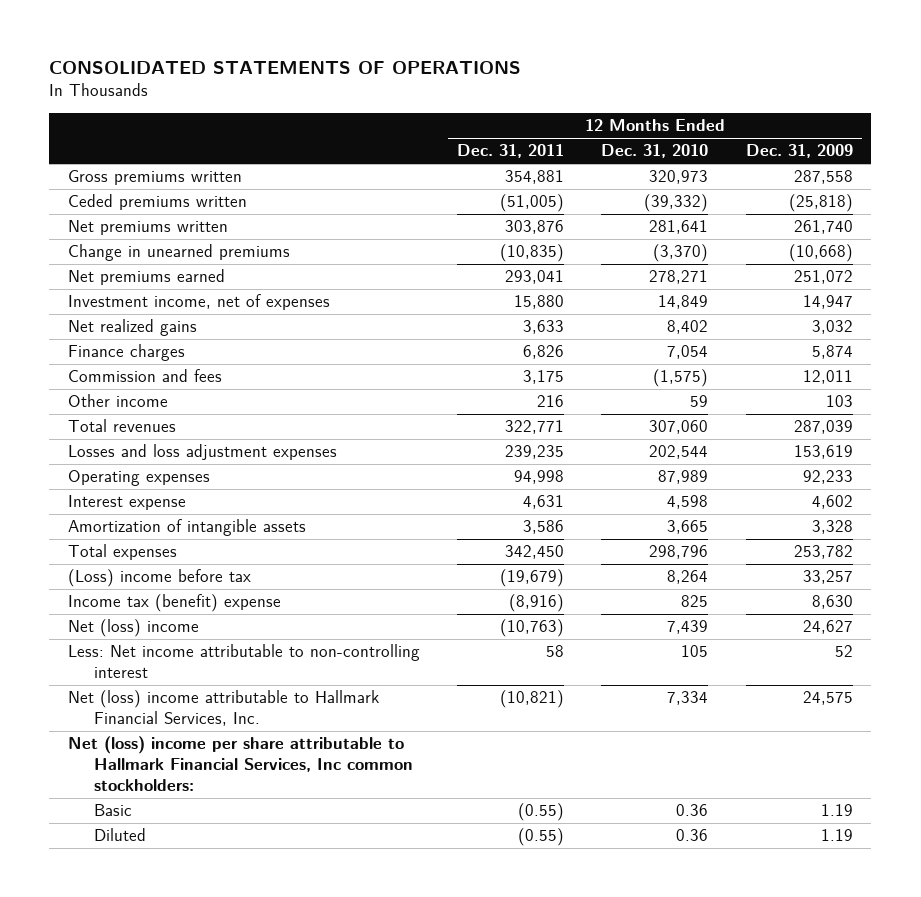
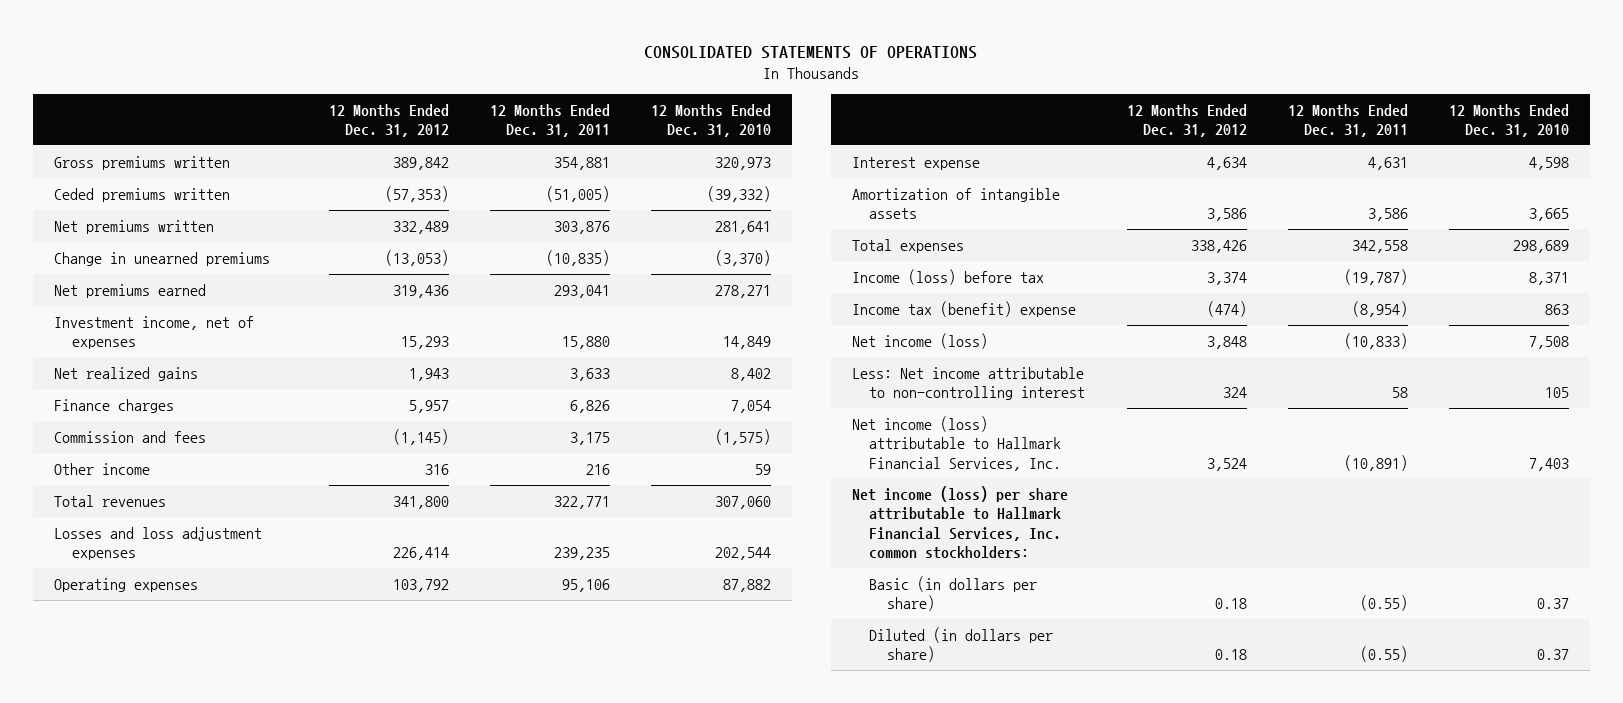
[745,144,853,159] Dec. 31, 2009 -> none
none -> [328,103,449,138] 12 Months Ended Dec. 31, 2012
[514,470,565,485] 94,998 -> [562,578,611,592] 95,106
[658,470,709,485] 87,989 -> [723,578,772,592] 87,882
[505,545,565,560] 342,450 -> [1351,239,1408,253] 342,558
[649,545,709,560] 298,796 -> [1513,239,1570,253] 298,689
[67,569,251,588] (Loss) income before tax -> [851,268,1044,285] Income (loss) before tax
[500,569,565,588] (19,679) -> [1343,268,1408,285] (19,787)
[667,570,709,585] 8,264 -> [1529,271,1570,285] 8,371
[509,594,565,613] (8,916) -> [1351,300,1408,317] (8,954)
[681,595,709,608] 825 -> [1545,303,1570,315] 863
[67,619,199,638] Net (loss) income -> [851,332,988,349] Net income (loss)
[500,619,565,638] (10,763) -> [1343,332,1408,349] (10,833)
[667,620,709,635] 7,439 -> [1529,335,1570,349] 7,508
[67,690,379,727] Net (loss) income attributable to Hallmark Financial Services, Inc. -> [851,415,1062,471] Net income (loss) attributable to Hallmark Financial Services, Inc.
[500,690,565,709] (10,821) -> [1343,454,1408,471] (10,891)
[667,691,709,706] 7,334 -> [1529,457,1570,471] 7,403
[67,736,413,792] Net (loss) income per share attributable to Hallmark Financial Services, Inc common stockholders: -> [851,485,1068,560] Net income (loss) per share attributable to Hallmark Financial Services, Inc. common stockholders:
[93,804,132,817] Basic -> [869,575,1038,612] Basic (in dollars per share)
[676,804,709,817] 0.36 -> [1537,598,1570,610] 0.37
[93,828,146,842] Diluted -> [869,626,1054,663] Diluted (in dollars per share)
[676,829,709,842] 0.36 -> [1537,649,1570,661] 0.37

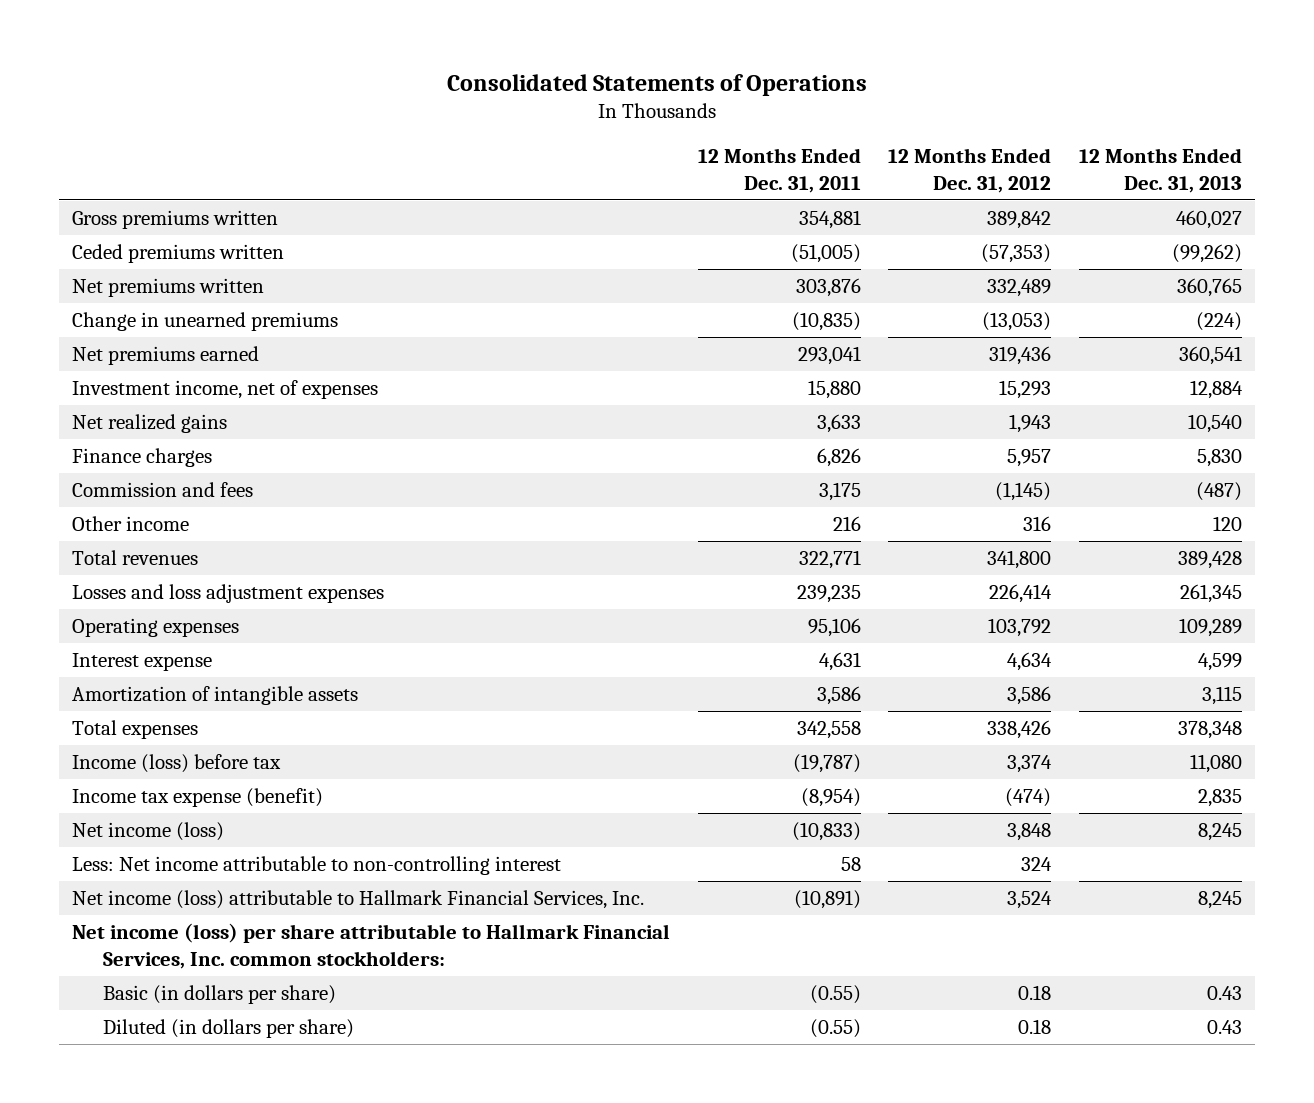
[644,46,978,60] CONSOLIDATED STATEMENTS OF OPERATIONS -> [447,73,868,96] Consolidated Statements of Operations
[651,103,772,138] 12 Months Ended Dec. 31, 2010 -> none
none -> [1078,148,1242,193] 12 Months Ended Dec. 31, 2013
[851,300,1076,317] Income tax (benefit) expense -> [72,788,324,808] Income tax expense (benefit)

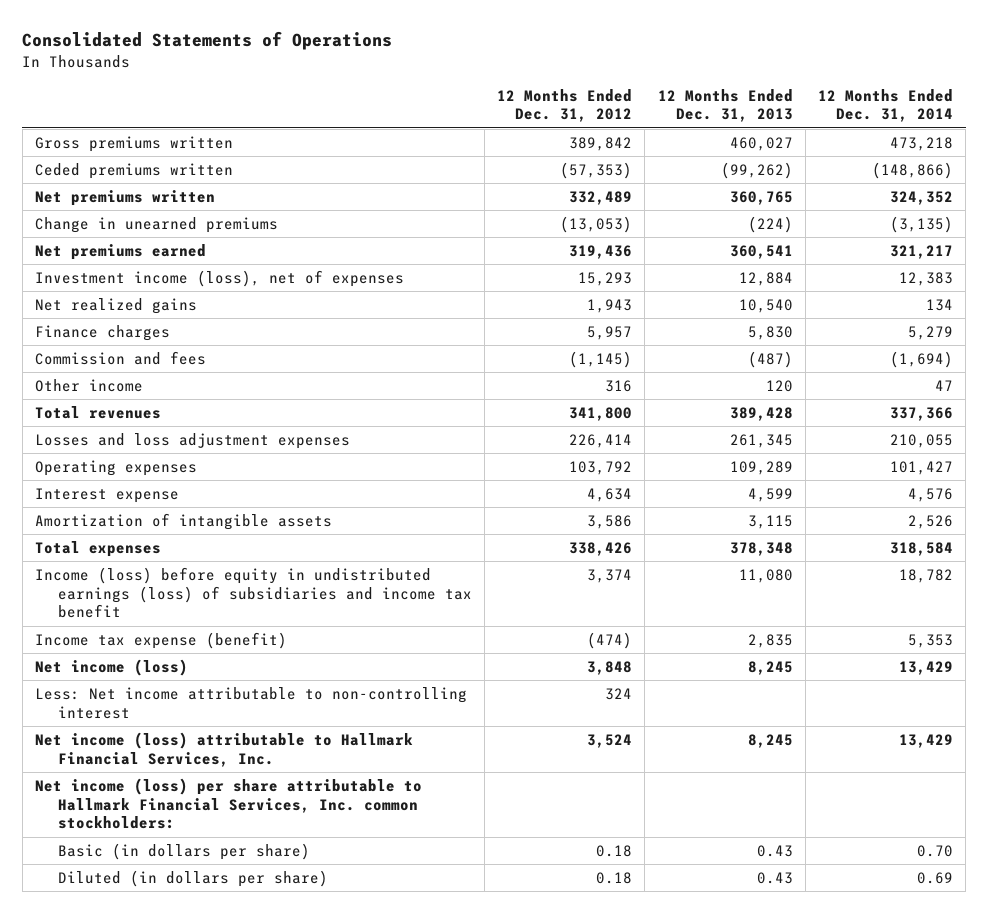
[697,148,861,193] 12 Months Ended Dec. 31, 2011 -> none
none -> [818,88,954,123] 12 Months Ended Dec. 31, 2014
[72,380,379,400] Investment income, net of expenses -> [35,270,405,288] Investment income (loss), net of expenses
[72,754,282,774] Income (loss) before tax -> [35,567,472,619] Income (loss) before equity in undistributed earnings (loss) of subsidiaries and income tax benefit

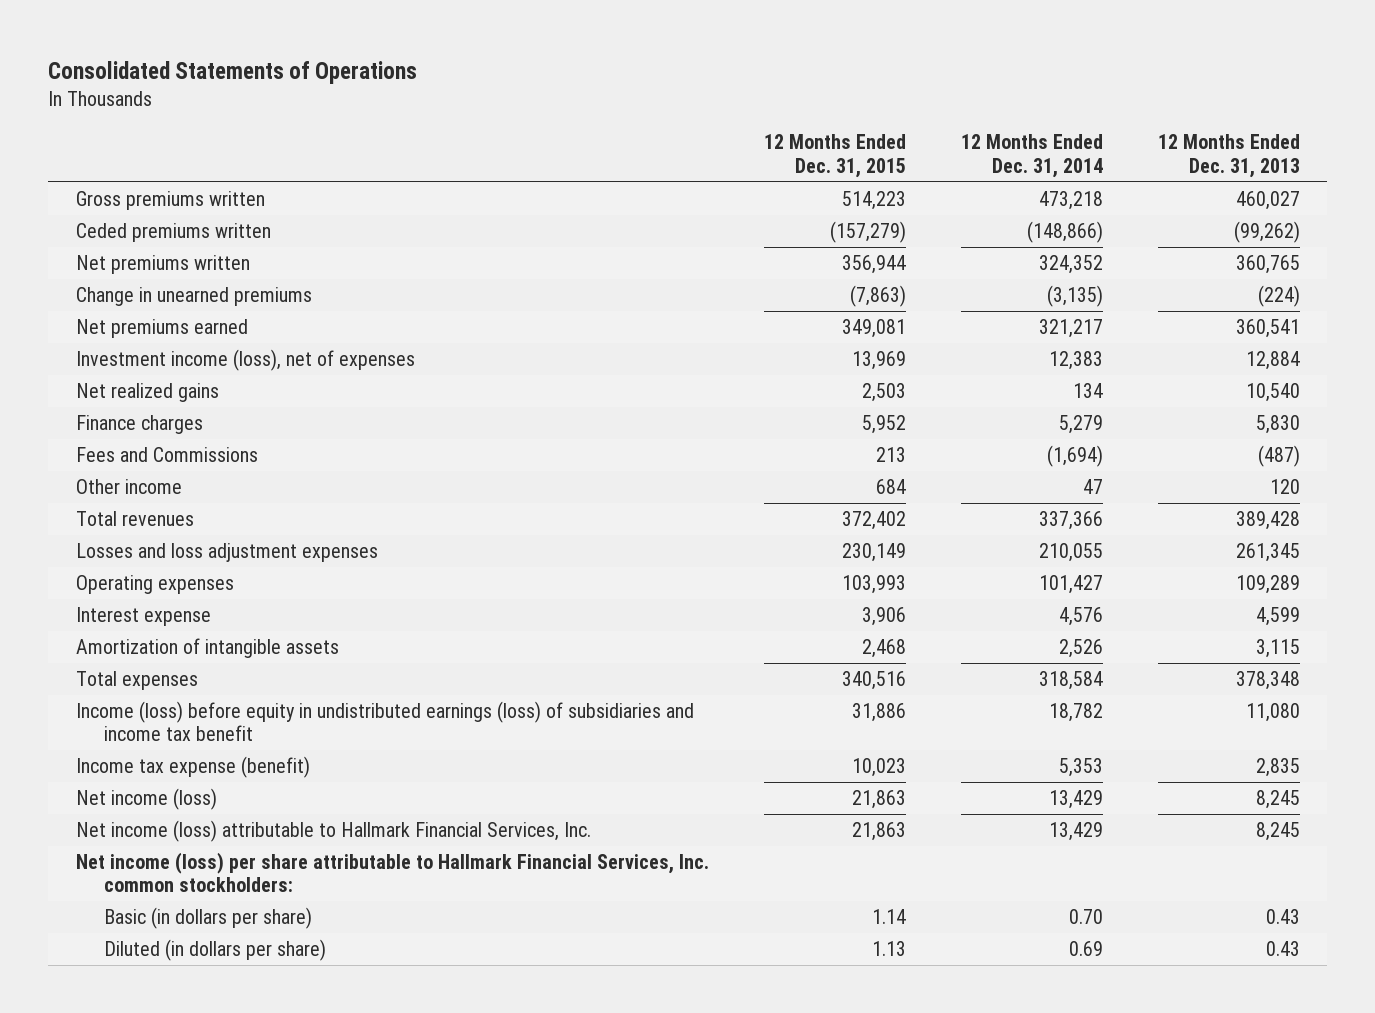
[497,88,633,123] 12 Months Ended Dec. 31, 2012 -> none
none -> [763,134,906,178] 12 Months Ended Dec. 31, 2015
[35,351,207,366] Commission and fees -> [75,446,258,462] Fees and Commissions
[35,687,468,719] Less: Net income attributable to non-controlling interest -> none

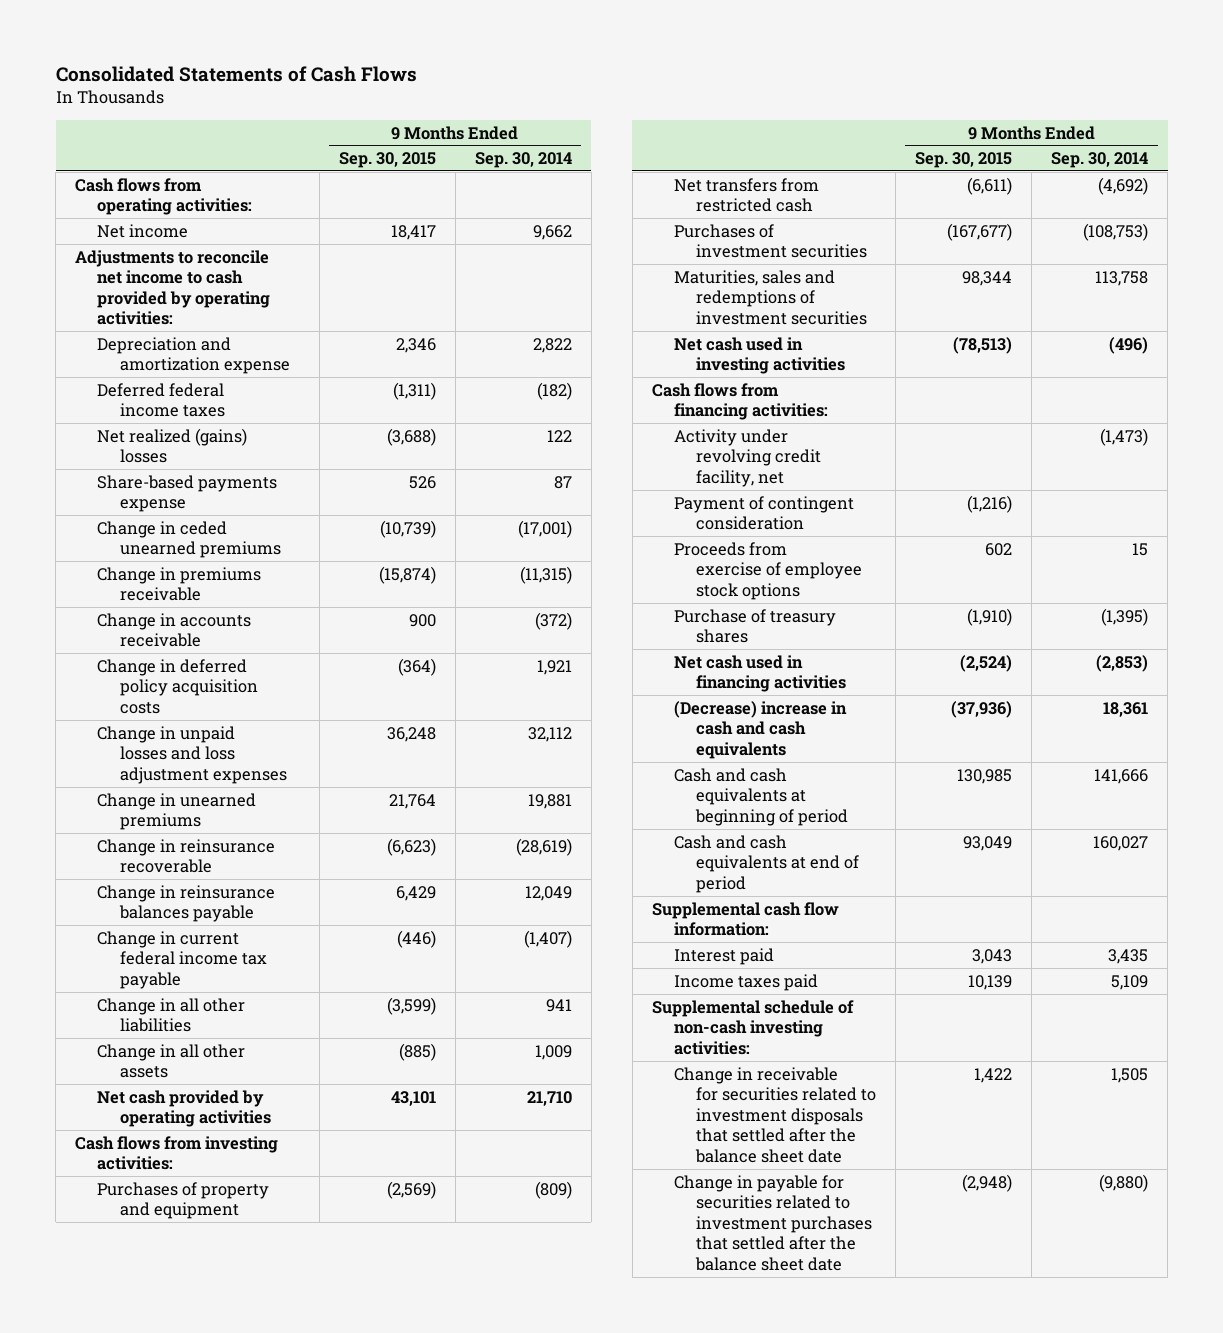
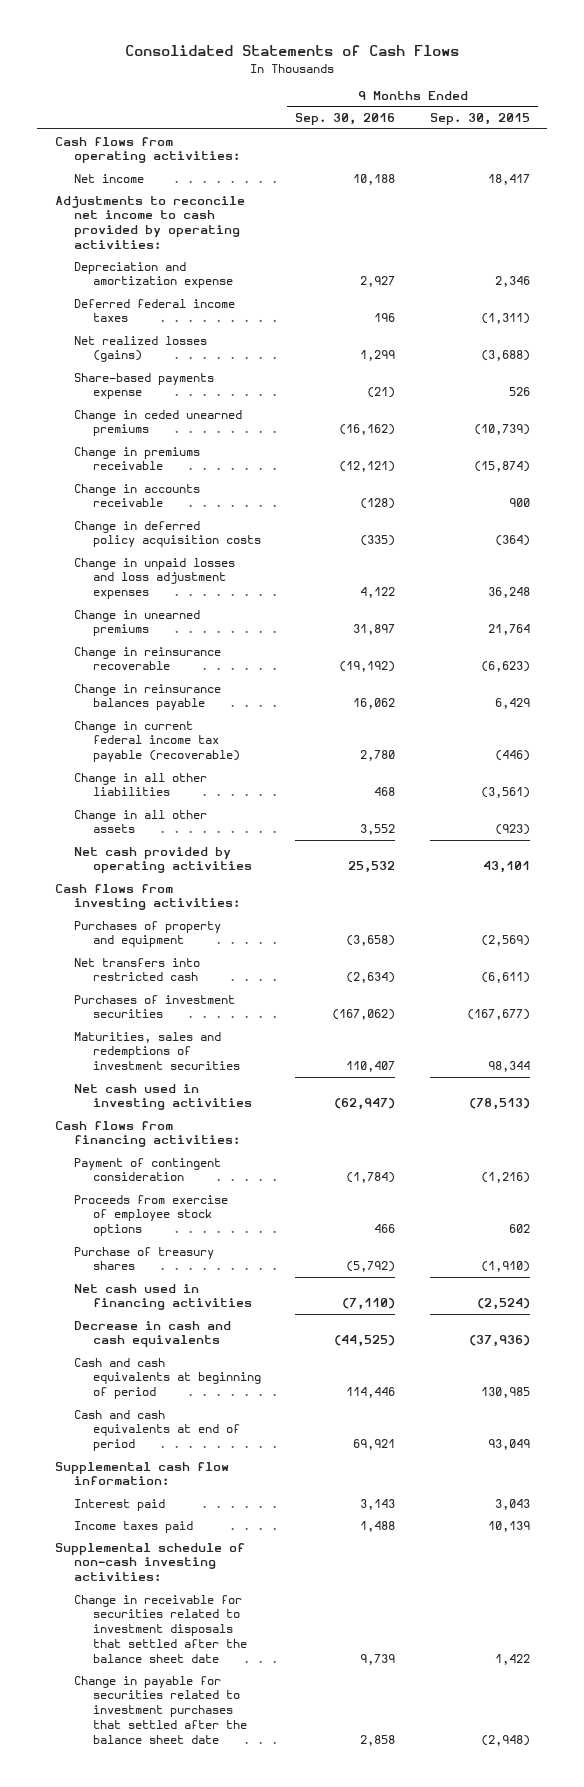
[474,152,572,169] Sep. 30, 2014 -> none
none -> [295,113,396,126] Sep. 30, 2016
[97,427,248,464] Net realized (gains) losses -> [73,335,207,363] Net realized losses (gains)
[97,930,267,989] Change in current federal income tax payable -> [73,720,241,763] Change in current federal income tax payable (recoverable)
[386,996,436,1015] (3,599) -> [480,787,530,799] (3,561)
[398,1042,436,1061] (885) -> [494,824,530,836] (923)
[673,177,819,213] Net transfers from restricted cash -> [73,957,200,982] Net transfers into restricted cash
[673,428,822,487] Activity under revolving credit facility, net -> none
[673,700,847,759] (Decrease) increase in cash and cash equivalents -> [73,1320,231,1348] Decrease in cash and cash equivalents

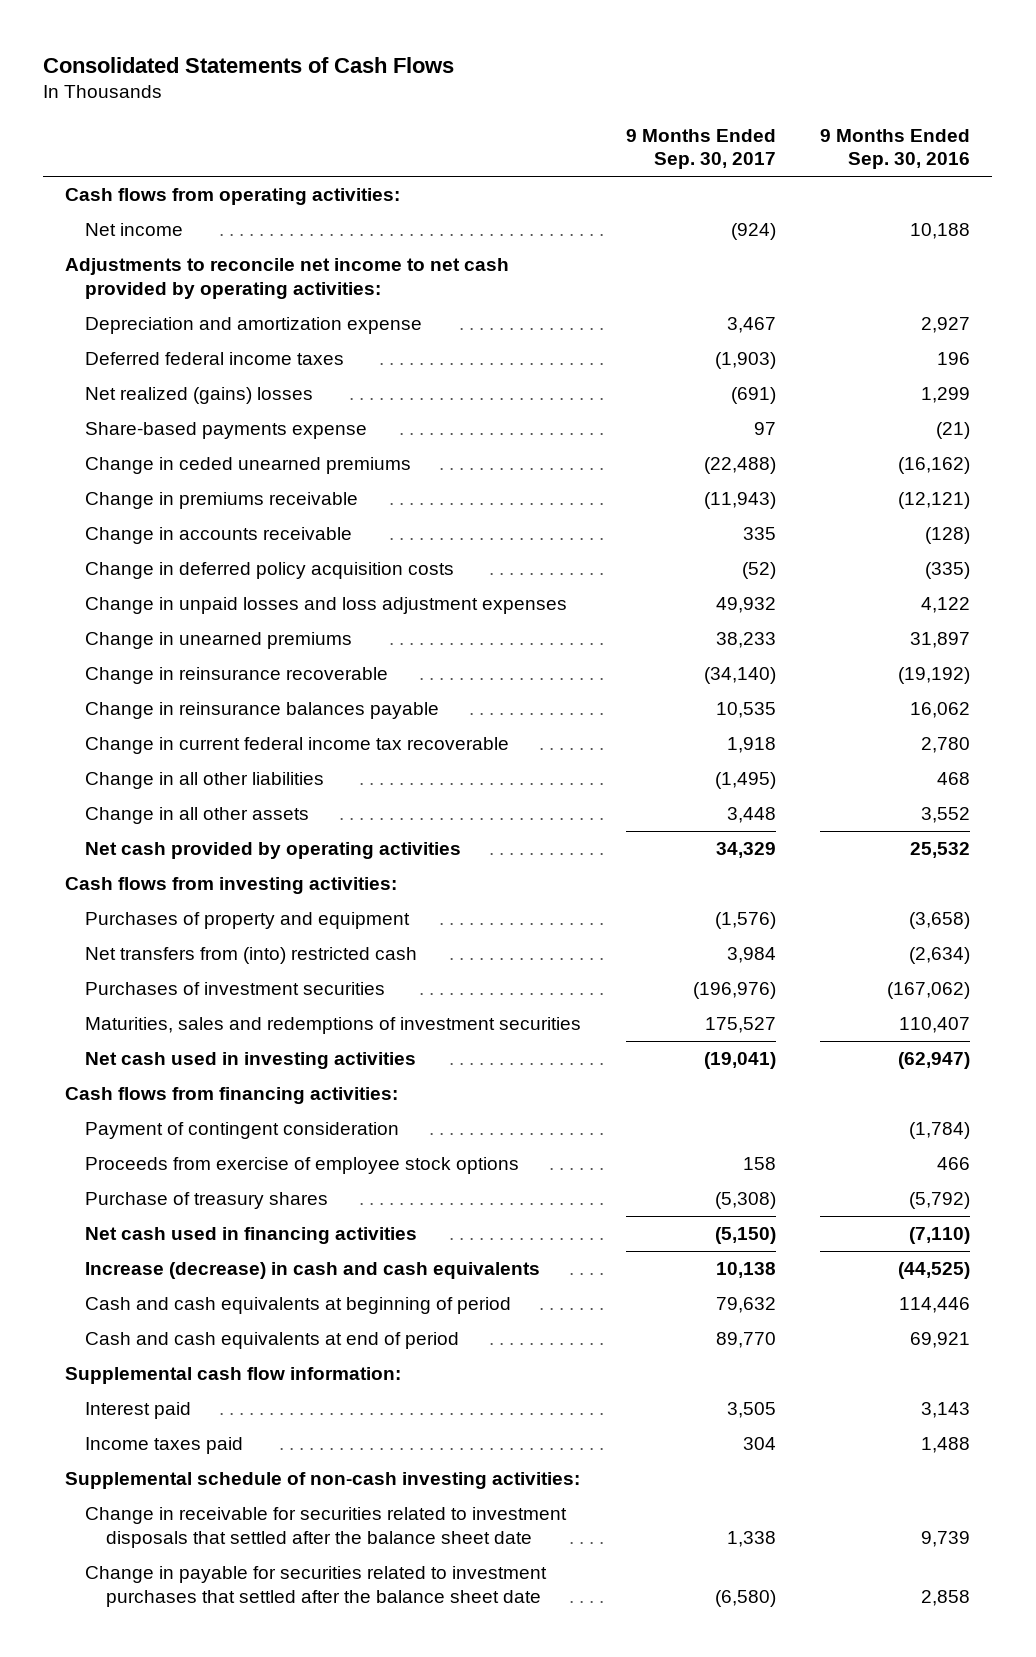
[429,113,530,126] Sep. 30, 2015 -> none
none -> [625,128,776,170] 9 Months Ended Sep. 30, 2017
[54,195,245,249] Adjustments to reconcile net income to cash provided by operating activities: -> [65,258,510,299] Adjustments to reconcile net income to net cash provided by operating activities:
[73,335,207,363] Net realized losses (gains) -> [85,387,314,405] Net realized (gains) losses
[73,720,241,763] Change in current federal income tax payable (recoverable) -> [85,737,510,755] Change in current federal income tax recoverable
[73,957,200,982] Net transfers into restricted cash -> [85,947,418,965] Net transfers from (into) restricted cash
[73,1320,231,1348] Decrease in cash and cash equivalents -> [85,1262,541,1280] Increase (decrease) in cash and cash equivalents

